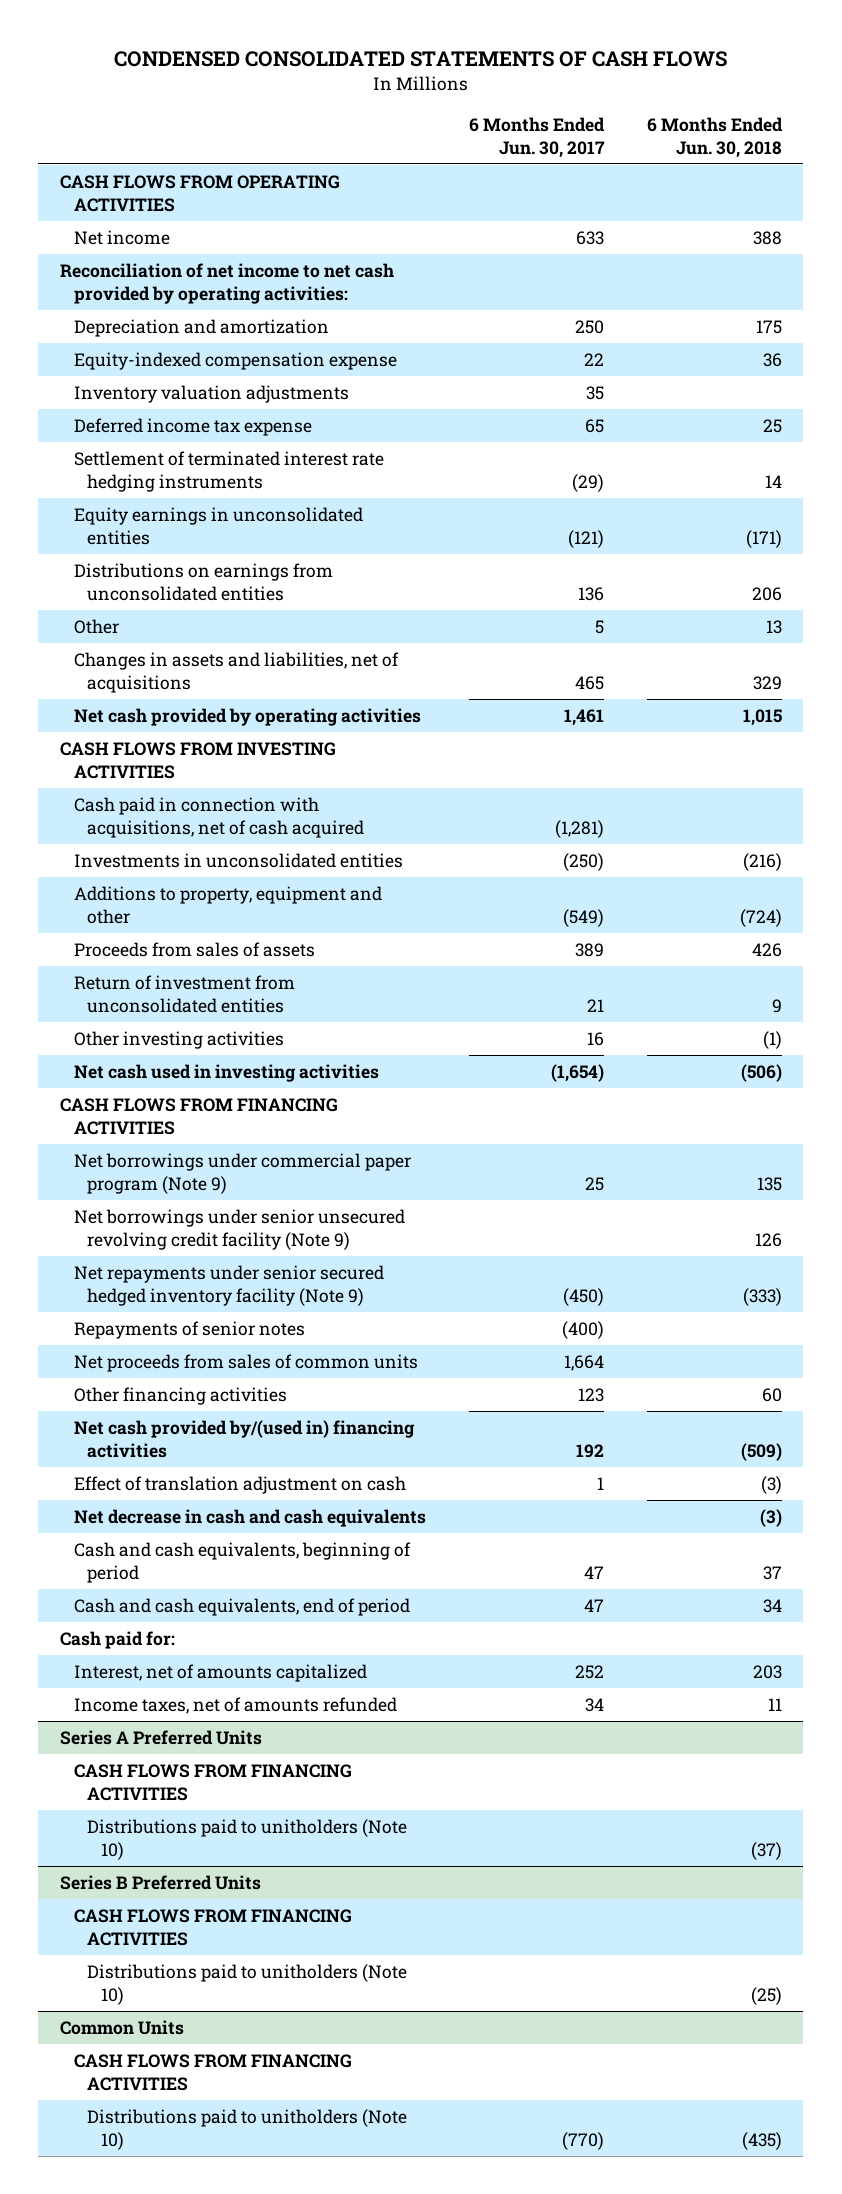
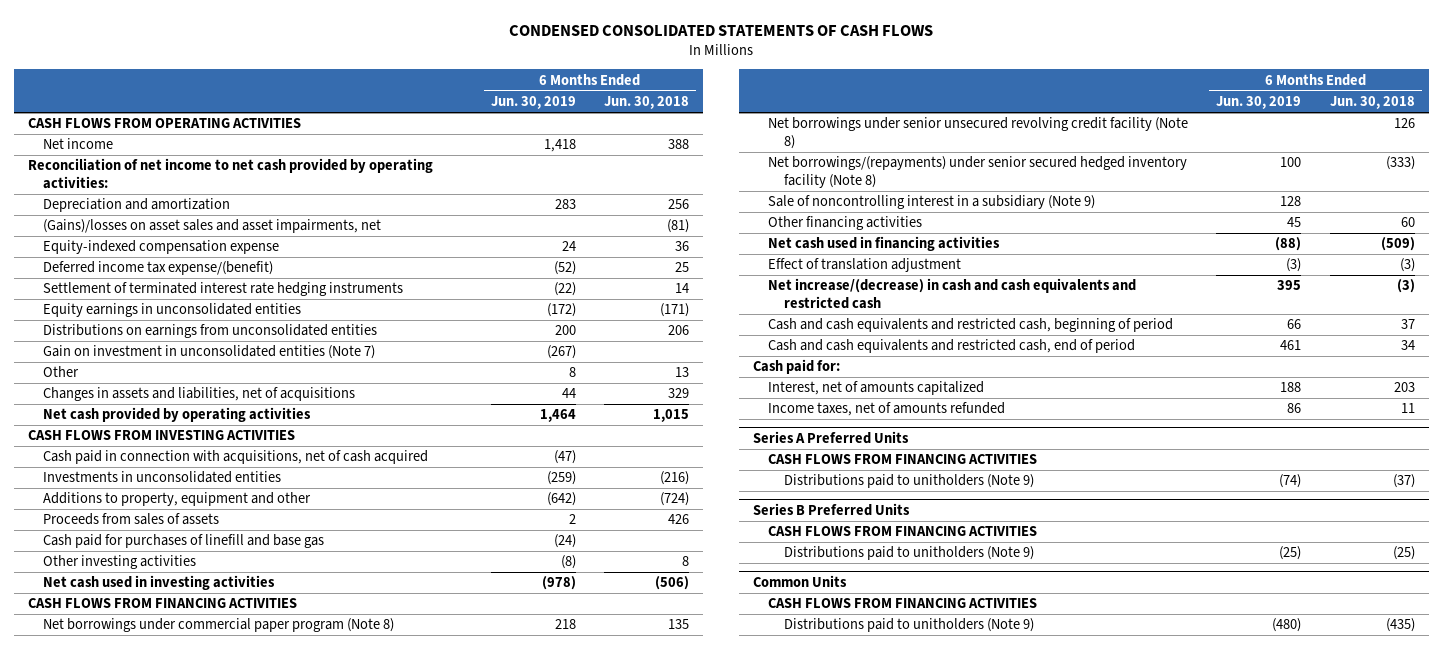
[468,116,605,158] 6 Months Ended Jun. 30, 2017 -> none
none -> [491,96,577,110] Jun. 30, 2019
[755,320,782,335] 175 -> [668,199,690,210] 256
none -> [43,219,382,234] (Gains)/losses on asset sales and asset impairments, net
[73,385,349,404] Inventory valuation adjustments -> none
[73,418,312,437] Deferred income tax expense -> [43,261,274,276] Deferred income tax expense/(benefit)
none -> [43,345,376,360] Gain on investment in unconsolidated entities (Note 7)
[73,975,295,1014] Return of investment from unconsolidated entities -> none
none -> [43,534,325,549] Cash paid for purchases of linefill and base gas
[762,1031,782,1050] (1) -> [682,556,690,567] 8
[73,1321,305,1340] Repayments of senior notes -> none
[73,1354,418,1373] Net proceeds from sales of common units -> none
[73,1153,411,1195] Net borrowings under commercial paper program (Note 9) -> [43,618,395,633] Net borrowings under commercial paper program (Note 8)
[73,1209,405,1251] Net borrowings under senior unsecured revolving credit facility (Note 9) -> [768,117,1189,149] Net borrowings under senior unsecured revolving credit facility (Note 8)
[73,1265,384,1307] Net repayments under senior secured hedged inventory facility (Note 9) -> [768,156,1188,188] Net borrowings/(repayments) under senior secured hedged inventory facility (Note 8)
none -> [768,195,1096,210] Sale of noncontrolling interest in a subsidiary (Note 9)
[73,1420,415,1459] Net cash provided by/(used in) financing activities -> [768,236,1001,252] Net cash used in financing activities
[73,1476,406,1495] Effect of translation adjustment on cash -> [768,258,962,273] Effect of translation adjustment
[73,1509,426,1528] Net decrease in cash and cash equivalents -> [768,278,1137,309] Net increase/(decrease) in cash and cash equivalents and restricted cash
[73,1542,411,1584] Cash and cash equivalents, beginning of period -> [768,318,1174,333] Cash and cash equivalents and restricted cash, beginning of period
[73,1598,410,1617] Cash and cash equivalents, end of period -> [768,339,1136,354] Cash and cash equivalents and restricted cash, end of period
[87,1819,408,1861] Distributions paid to unitholders (Note 10) -> [783,474,1034,489] Distributions paid to unitholders (Note 9)
[87,1964,408,2006] Distributions paid to unitholders (Note 10) -> [783,546,1034,561] Distributions paid to unitholders (Note 9)
[87,2109,408,2151] Distributions paid to unitholders (Note 10) -> [783,618,1034,633] Distributions paid to unitholders (Note 9)

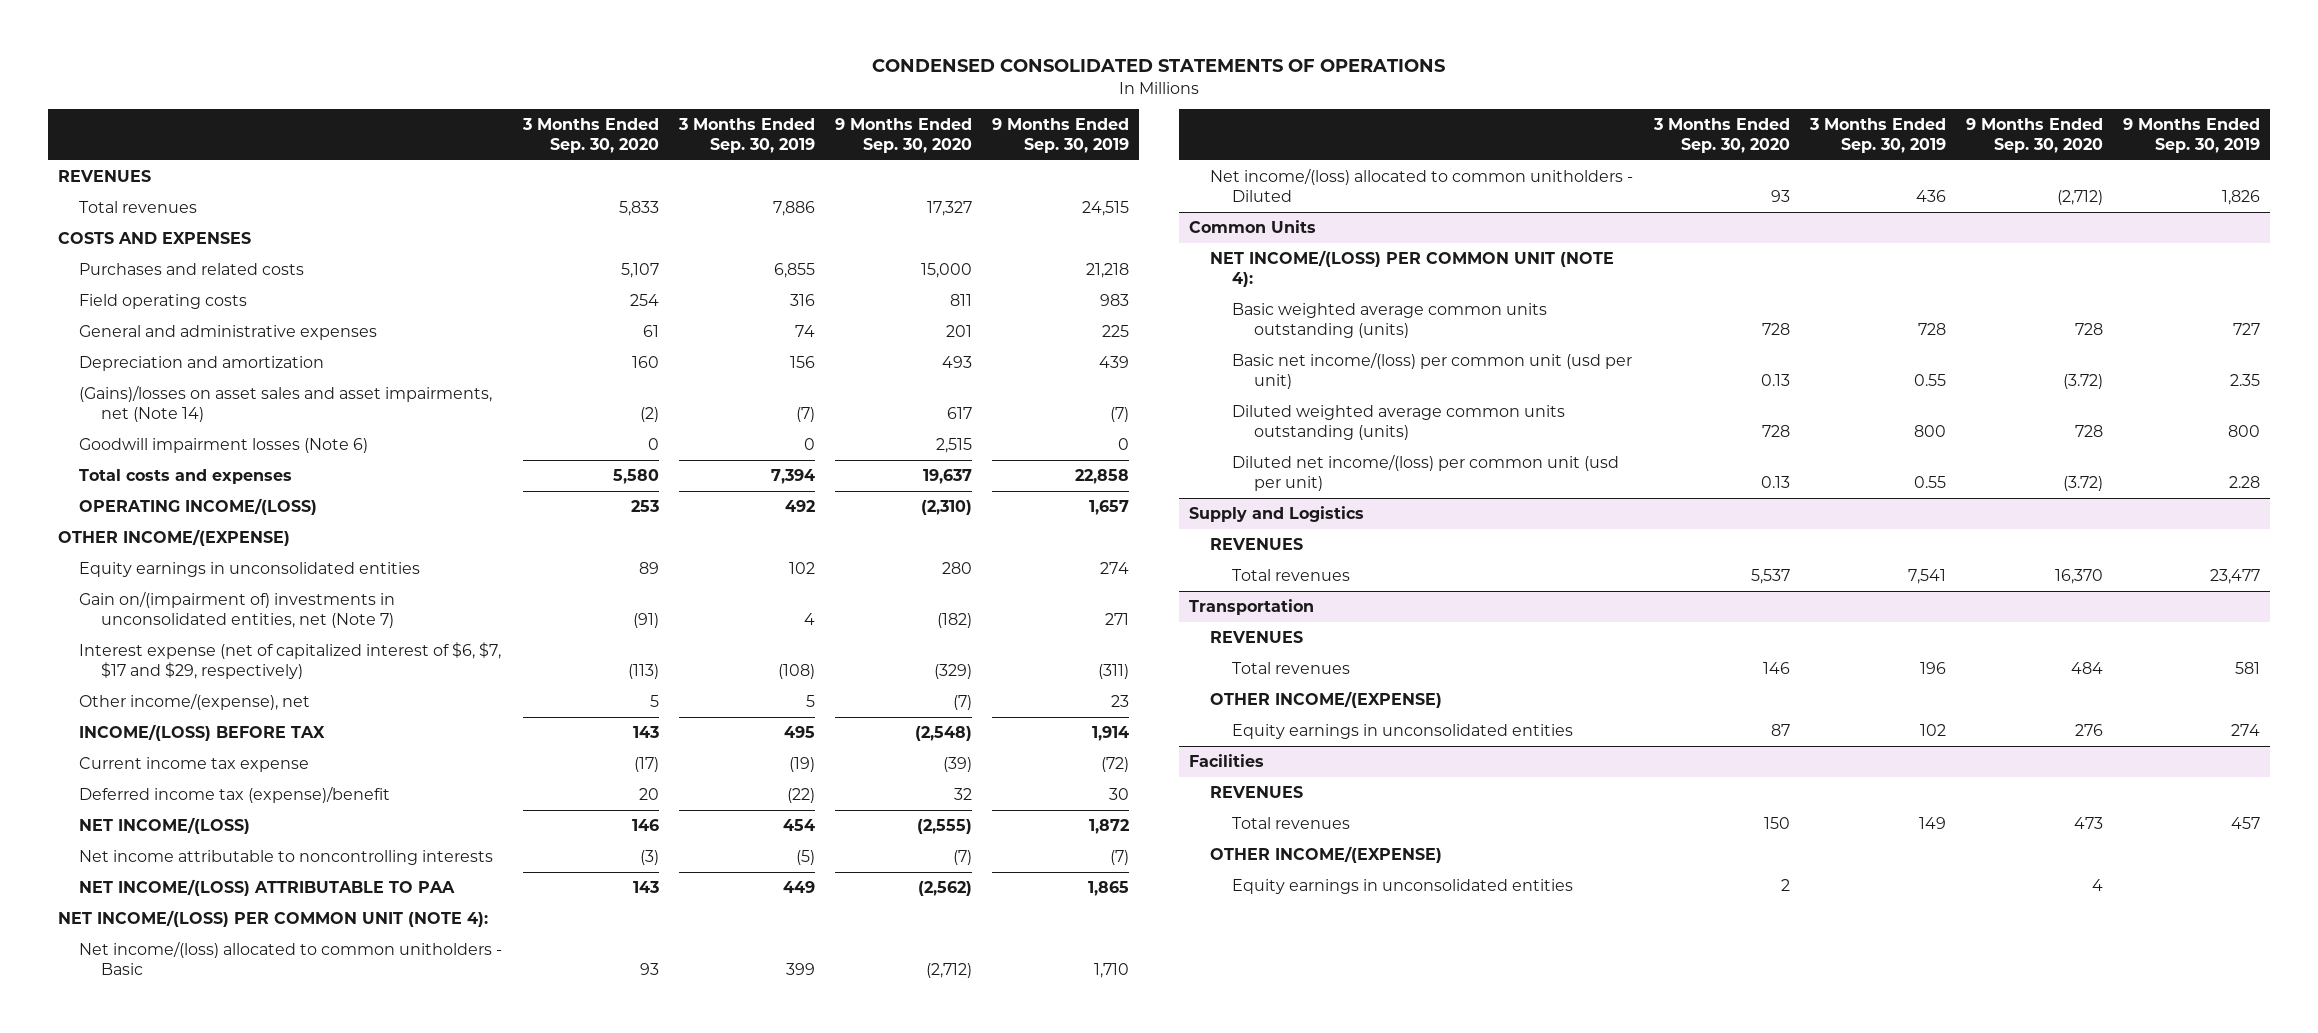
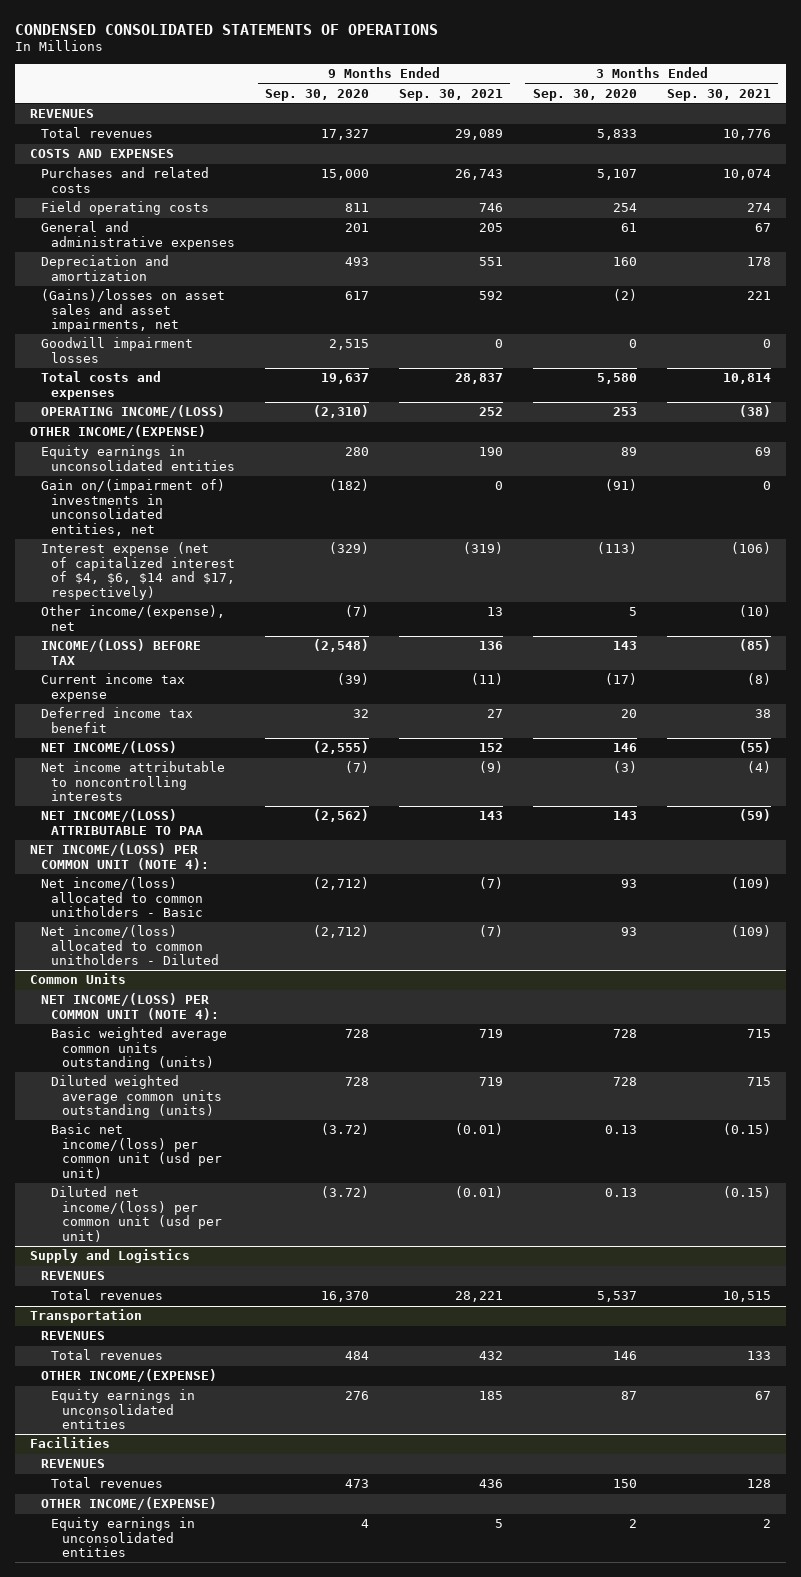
[677,118,815,154] 3 Months Ended Sep. 30, 2019 -> none
[992,118,1130,154] 9 Months Ended Sep. 30, 2019 -> none
none -> [398,88,503,101] Sep. 30, 2021
none -> [666,88,771,101] Sep. 30, 2021
[79,384,493,422] (Gains)/losses on asset sales and asset impairments, net (Note 14) -> [40,289,225,333] (Gains)/losses on asset sales and asset impairments, net
[79,437,369,453] Goodwill impairment losses (Note 6) -> [40,337,193,363] Goodwill impairment losses
[79,590,396,628] Gain on/(impairment of) investments in unconsolidated entities, net (Note 7) -> [40,479,225,536] Gain on/(impairment of) investments in unconsolidated entities, net
[79,641,502,679] Interest expense (net of capitalized interest of $6, $7, $17 and $29, respectively) -> [40,542,236,600] Interest expense (net of capitalized interest of $4, $6, $14 and $17, respectively)
[79,785,391,803] Deferred income tax (expense)/benefit -> [40,707,193,733] Deferred income tax benefit
[1232,351,1633,389] Basic net income/(loss) per common unit (usd per unit) -> [51,1123,222,1179] Basic net income/(loss) per common unit (usd per unit)

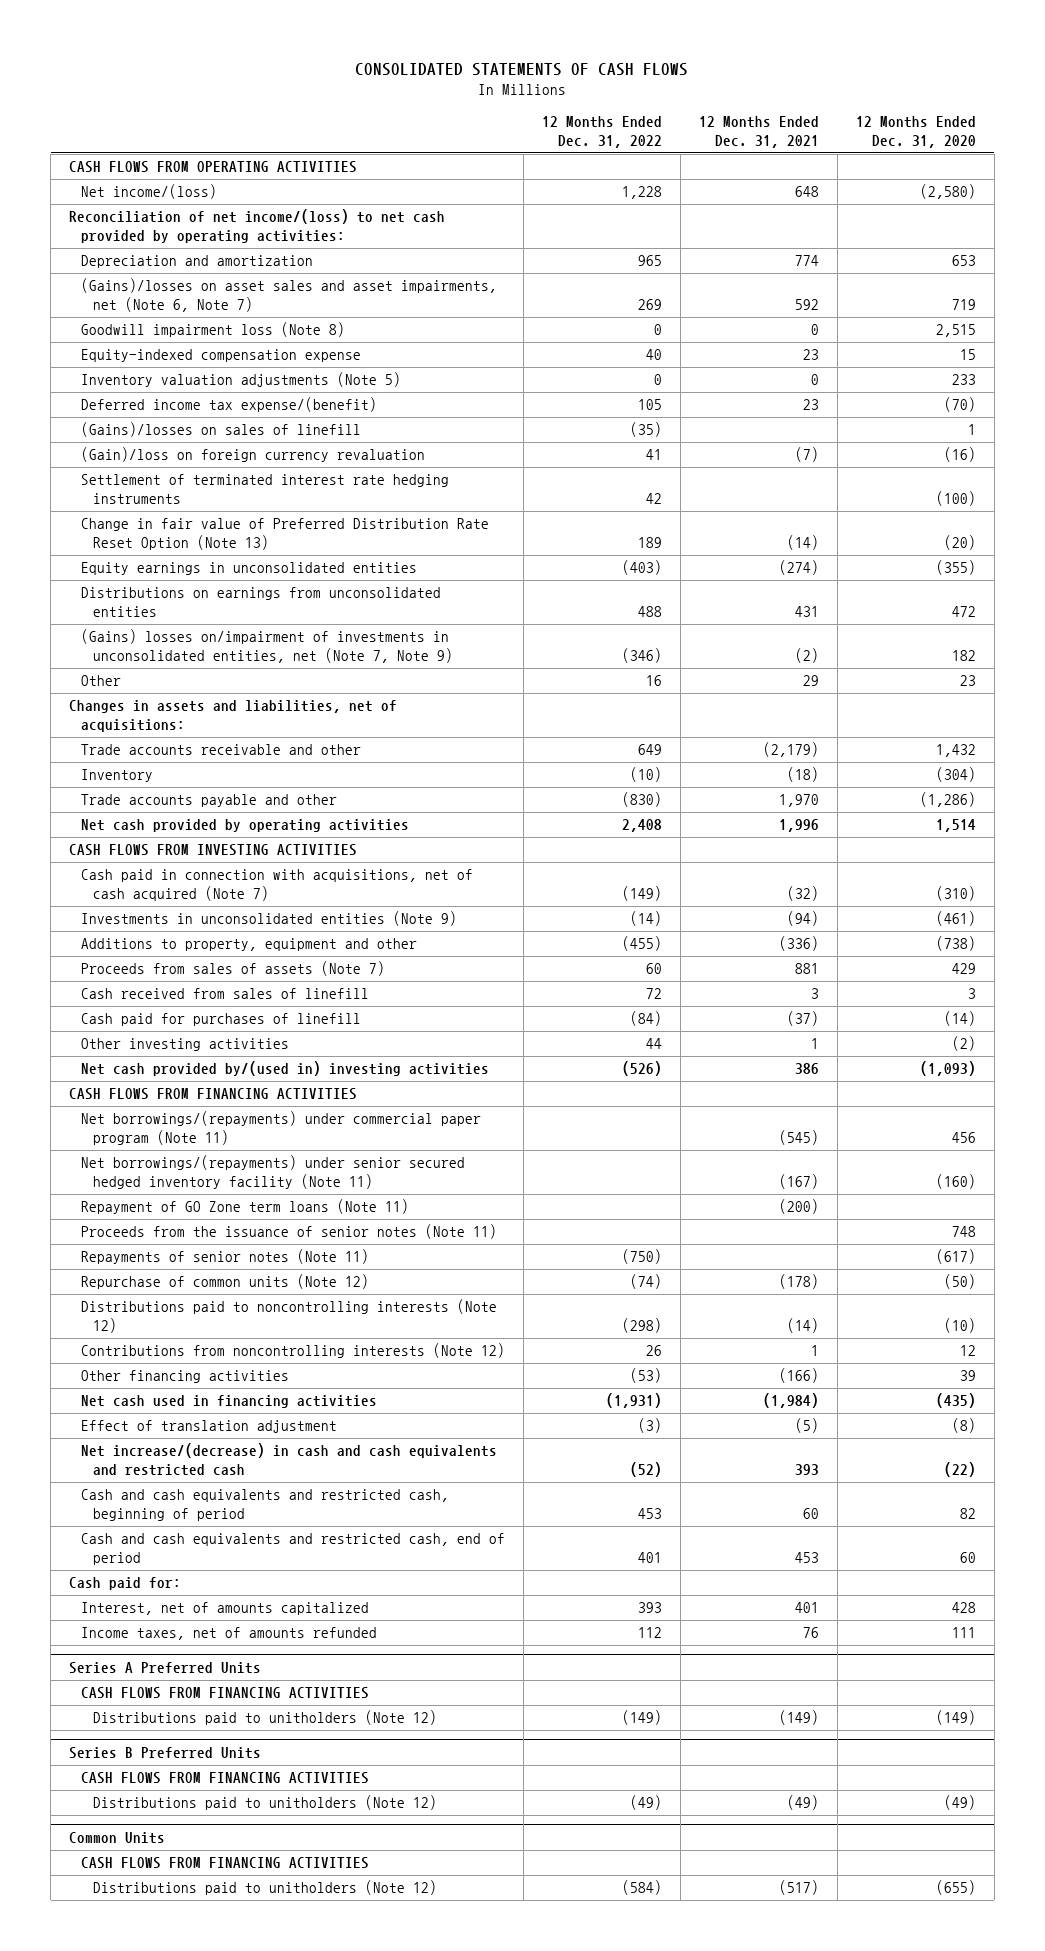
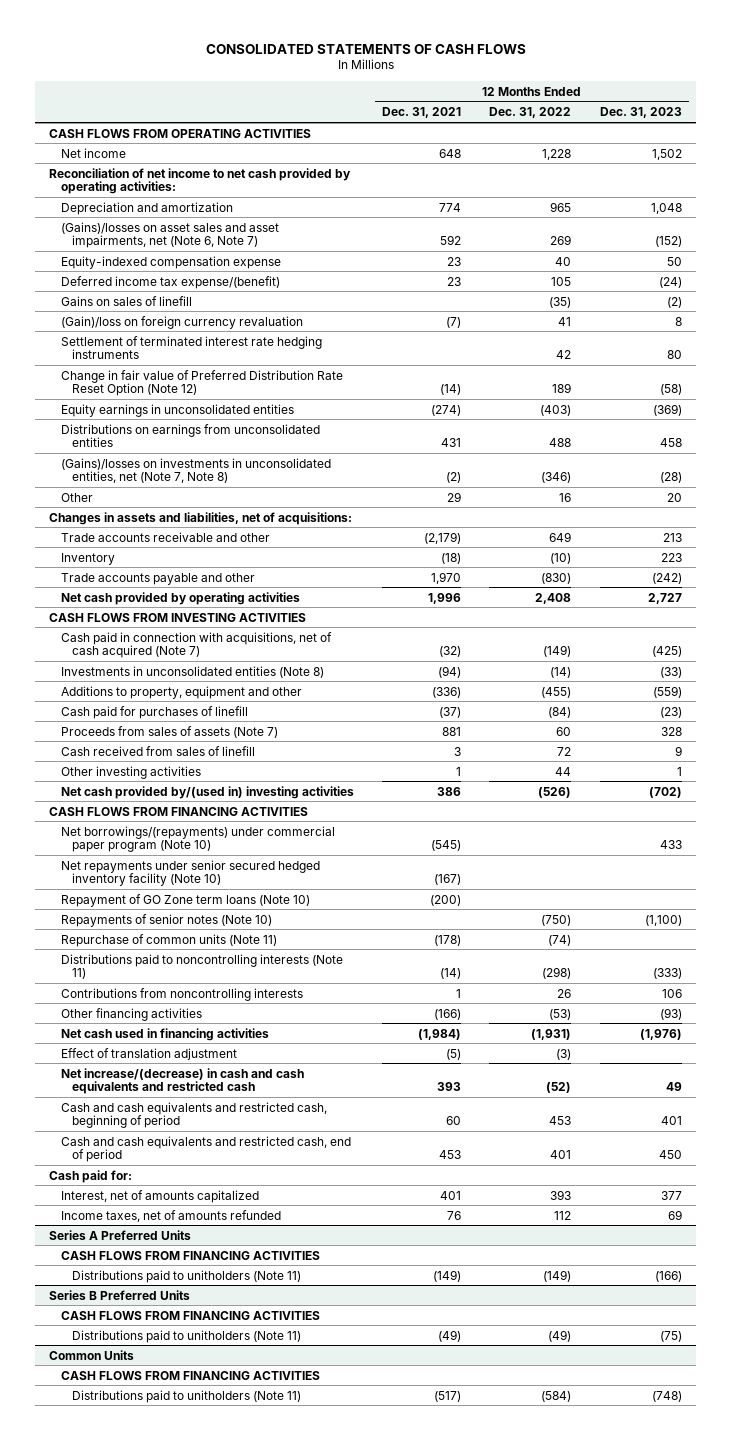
[855,115,976,149] 12 Months Ended Dec. 31, 2020 -> none
none -> [599,107,682,119] Dec. 31, 2023
[80,184,217,200] Net income/(loss) -> [60,147,126,158] Net income
[68,209,445,244] Reconciliation of net income/(loss) to net cash provided by operating activities: -> [49,167,352,195] Reconciliation of net income to net cash provided by operating activities:
[80,322,345,338] Goodwill impairment loss (Note 8) -> none
[80,372,401,388] Inventory valuation adjustments (Note 5) -> none
[80,422,361,438] (Gains)/losses on sales of linefill -> [60,295,192,306] Gains on sales of linefill
[80,518,489,551] Change in fair value of Preferred Distribution Rate Reset Option (Note 13) -> [60,369,343,397] Change in fair value of Preferred Distribution Rate Reset Option (Note 12)
[80,629,453,664] (Gains) losses on/impairment of investments in unconsolidated entities, net (Note 7, Note 9) -> [60,457,331,484] (Gains)/losses on investments in unconsolidated entities, net (Note 7, Note 8)
[80,911,457,927] Investments in unconsolidated entities (Note 9) -> [60,665,324,678] Investments in unconsolidated entities (Note 8)
[80,1013,361,1027] Cash paid for purchases of linefill -> [60,705,248,719] Cash paid for purchases of linefill
[80,1224,497,1240] Proceeds from the issuance of senior notes (Note 11) -> none
[80,1111,481,1146] Net borrowings/(repayments) under commercial paper program (Note 11) -> [60,825,335,853] Net borrowings/(repayments) under commercial paper program (Note 10)
[80,1155,465,1190] Net borrowings/(repayments) under senior secured hedged inventory facility (Note 11) -> [60,859,320,887] Net repayments under senior secured hedged inventory facility (Note 10)
[80,1199,409,1215] Repayment of GO Zone term loans (Note 11) -> [60,893,310,907] Repayment of GO Zone term loans (Note 10)
[80,1249,369,1265] Repayments of senior notes (Note 11) -> [60,913,272,927] Repayments of senior notes (Note 10)
[80,1274,369,1290] Repurchase of common units (Note 12) -> [60,933,277,947] Repurchase of common units (Note 11)
[80,1299,497,1334] Distributions paid to noncontrolling interests (Note 12) -> [60,953,343,980] Distributions paid to noncontrolling interests (Note 11)
[80,1343,505,1359] Contributions from noncontrolling interests (Note 12) -> [60,987,303,1001] Contributions from noncontrolling interests
[92,1710,437,1726] Distributions paid to unitholders (Note 12) -> [72,1269,302,1283] Distributions paid to unitholders (Note 11)
[92,1795,437,1811] Distributions paid to unitholders (Note 12) -> [72,1329,302,1343] Distributions paid to unitholders (Note 11)
[92,1880,437,1896] Distributions paid to unitholders (Note 12) -> [72,1389,302,1403] Distributions paid to unitholders (Note 11)

